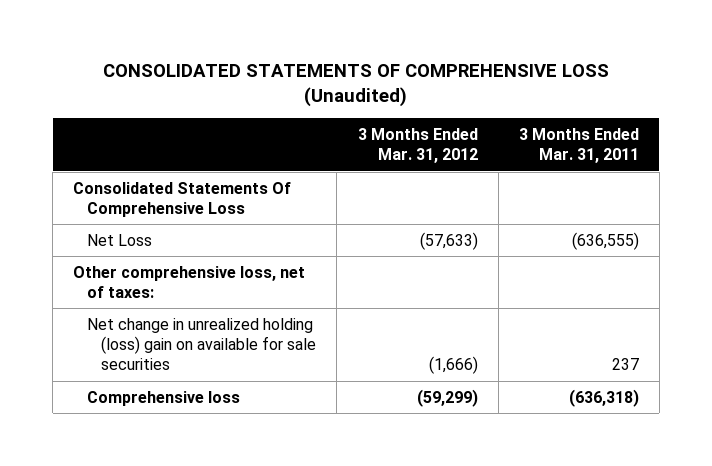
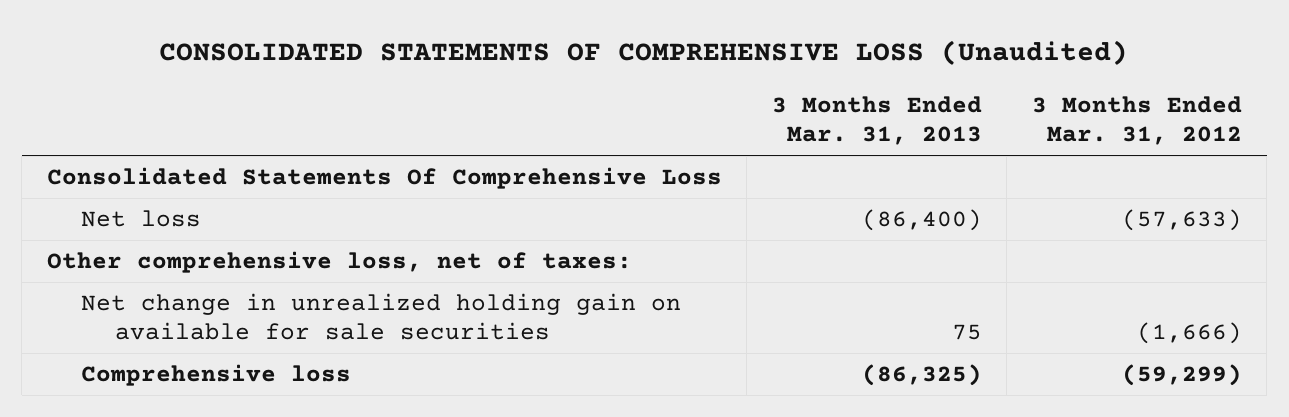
[518,128,639,164] 3 Months Ended Mar. 31, 2011 -> none
none -> [771,96,982,146] 3 Months Ended Mar. 31, 2013
[87,233,153,246] Net Loss -> [80,210,201,228] Net loss
[87,317,317,371] Net change in unrealized holding (loss) gain on available for sale securities -> [80,293,681,341] Net change in unrealized holding gain on available for sale securities

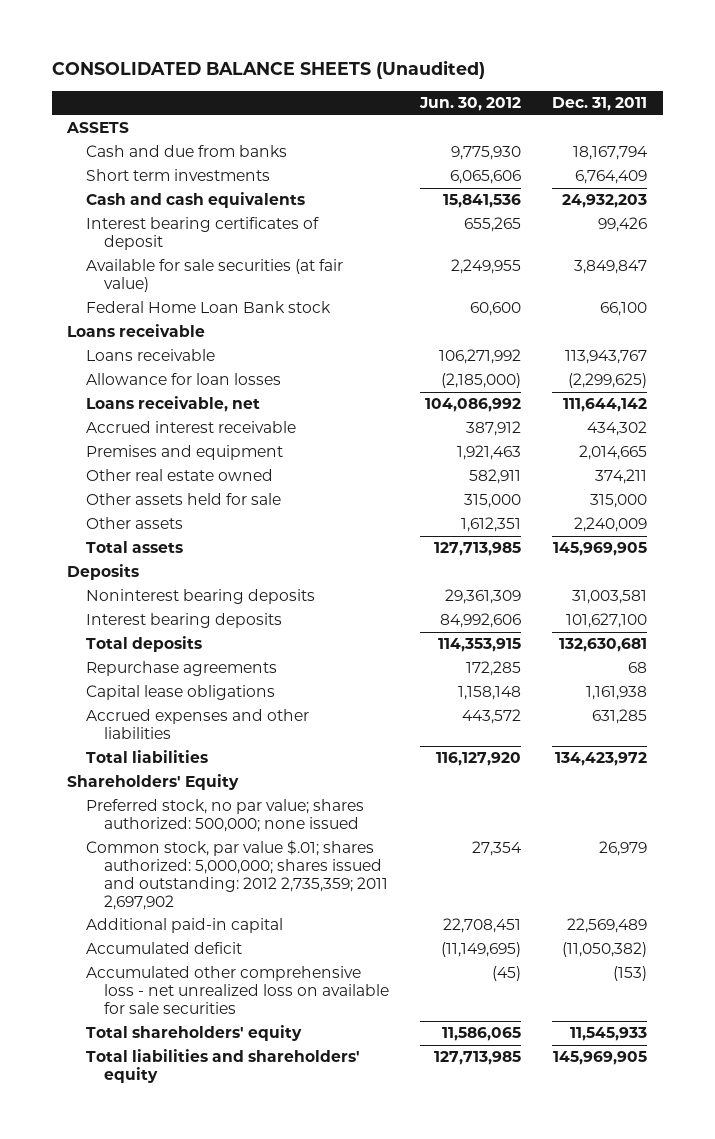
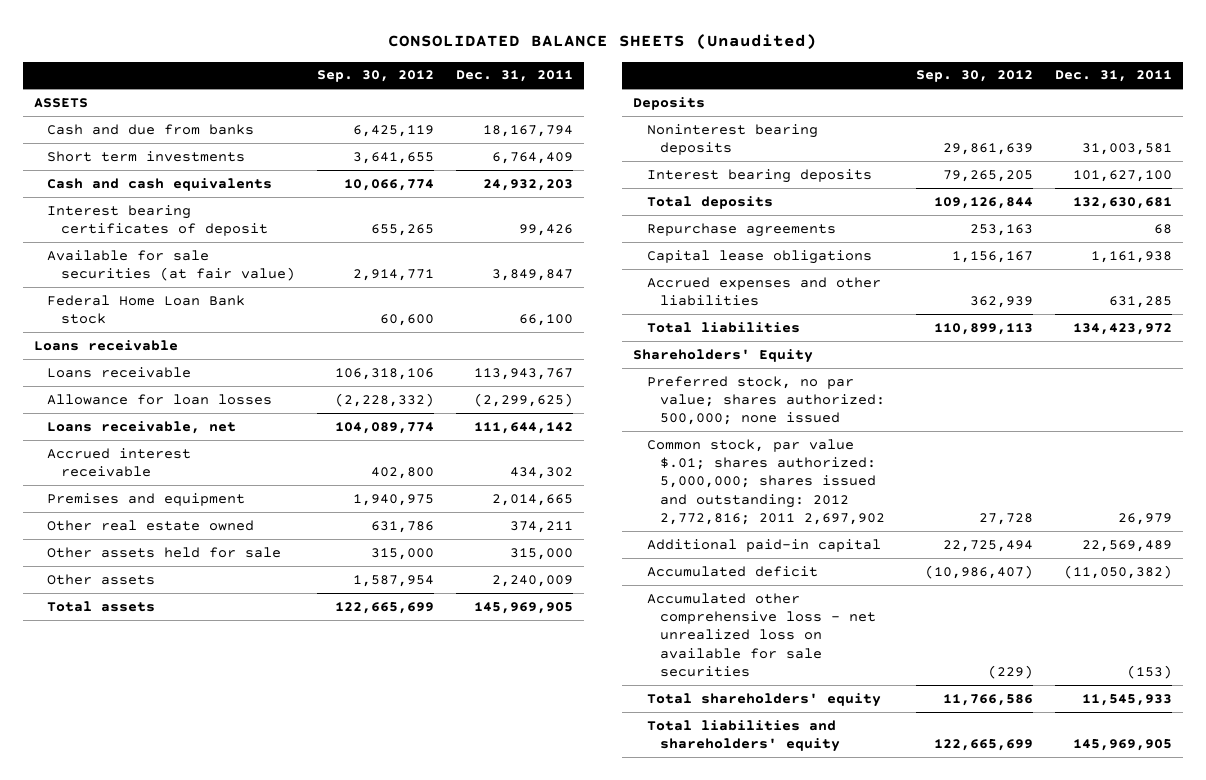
[419,97,522,112] Jun. 30, 2012 -> none
none -> [316,70,434,83] Sep. 30, 2012
[85,840,388,910] Common stock, par value $.01; shares authorized: 5,000,000; shares issued and outstanding: 2012 2,735,359; 2011 2,697,902 -> [646,438,886,525] Common stock, par value $.01; shares authorized: 5,000,000; shares issued and outstanding: 2012 2,772,816; 2011 2,697,902

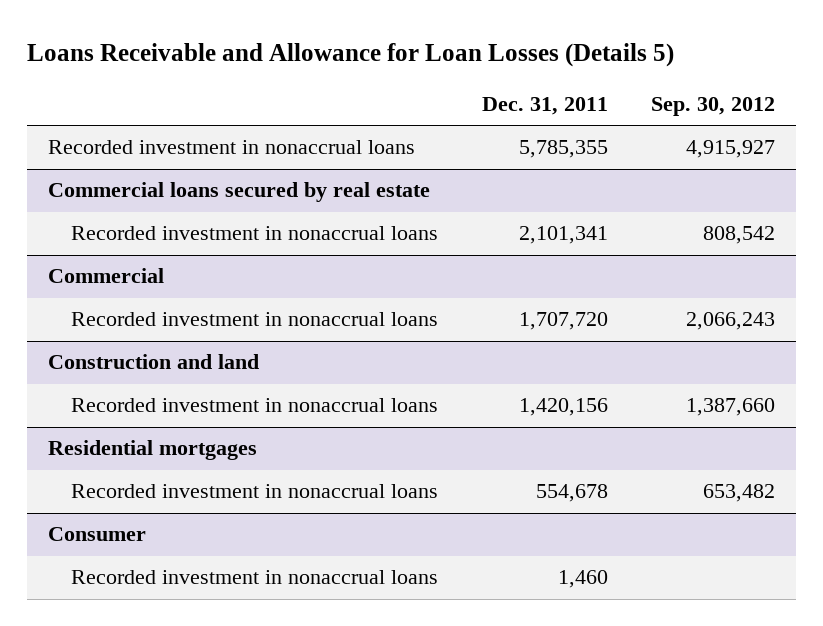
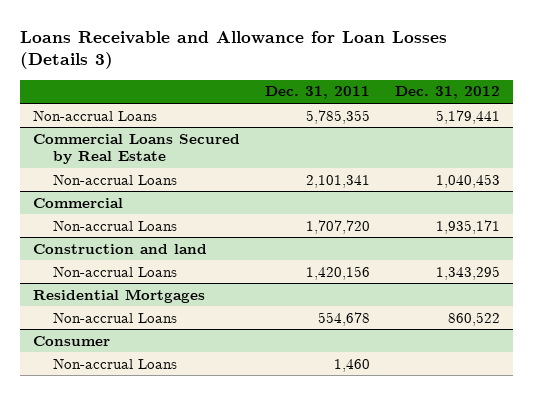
[26,42,674,67] Loans Receivable and Allowance for Loan Losses (Details 5) -> [19,30,447,70] Loans Receivable and Allowance for Loan Losses (Details 3)
[650,97,775,117] Sep. 30, 2012 -> none
none -> [394,86,500,100] Dec. 31, 2012
[48,140,416,155] Recorded investment in nonaccrual loans -> [32,109,157,121] Non-accrual Loans
[48,182,431,203] Commercial loans secured by real estate -> [32,133,240,164] Commercial Loans Secured by Real Estate
[71,226,439,241] Recorded investment in nonaccrual loans -> [53,173,178,185] Non-accrual Loans
[71,312,439,327] Recorded investment in nonaccrual loans -> [53,219,178,231] Non-accrual Loans
[71,398,439,413] Recorded investment in nonaccrual loans -> [53,265,178,277] Non-accrual Loans
[48,440,258,461] Residential mortgages -> [32,288,205,303] Residential Mortgages
[71,484,439,499] Recorded investment in nonaccrual loans -> [53,311,178,323] Non-accrual Loans
[71,570,439,585] Recorded investment in nonaccrual loans -> [53,357,178,369] Non-accrual Loans

